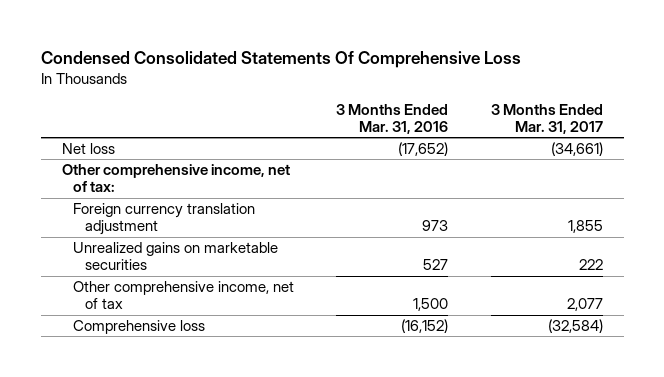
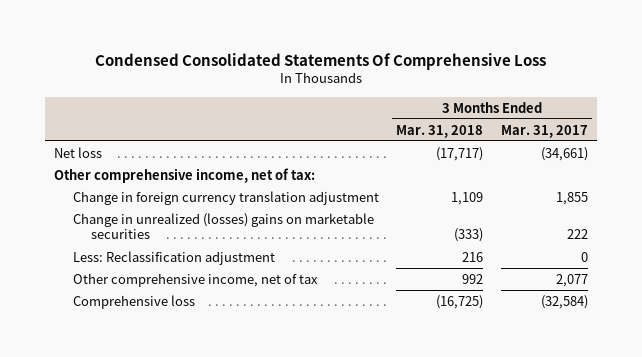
[336,103,449,134] 3 Months Ended Mar. 31, 2016 -> none
none -> [396,124,484,138] Mar. 31, 2018
[73,203,256,236] Foreign currency translation adjustment -> [72,190,379,205] Change in foreign currency translation adjustment
[73,242,279,271] Unrealized gains on marketable securities -> [72,212,374,240] Change in unrealized (losses) gains on marketable securities
none -> [72,250,275,265] Less: Reclassification adjustment

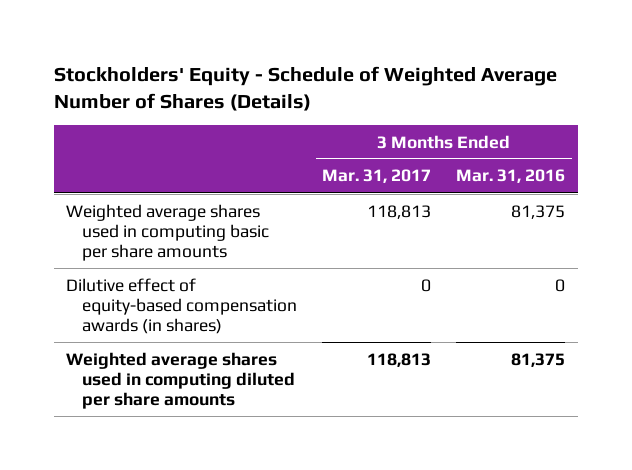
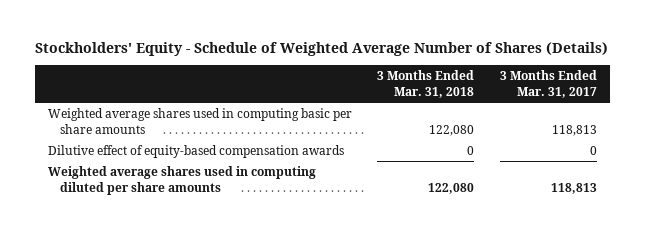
[456,169,566,184] Mar. 31, 2016 -> none
none -> [377,70,475,98] 3 Months Ended Mar. 31, 2018
[66,277,298,335] Dilutive effect of equity-based compensation awards (in shares) -> [47,145,344,159] Dilutive effect of equity-based compensation awards

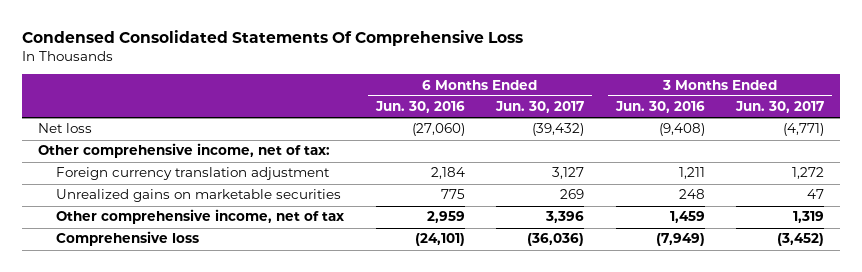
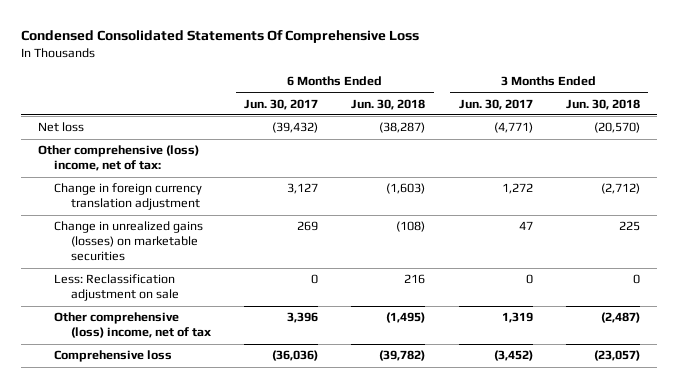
[374,101,465,114] Jun. 30, 2016 -> none
[614,101,705,114] Jun. 30, 2016 -> none
none -> [351,98,426,110] Jun. 30, 2018
none -> [566,98,641,110] Jun. 30, 2018
[37,143,330,159] Other comprehensive income, net of tax: -> [37,145,199,172] Other comprehensive (loss) income, net of tax:
[56,167,331,181] Foreign currency translation adjustment -> [54,183,203,211] Change in foreign currency translation adjustment
[56,189,342,203] Unrealized gains on marketable securities -> [54,221,204,262] Change in unrealized gains (losses) on marketable securities
none -> [54,274,179,302] Less: Reclassification adjustment on sale
[56,209,345,225] Other comprehensive income, net of tax -> [54,312,211,339] Other comprehensive (loss) income, net of tax

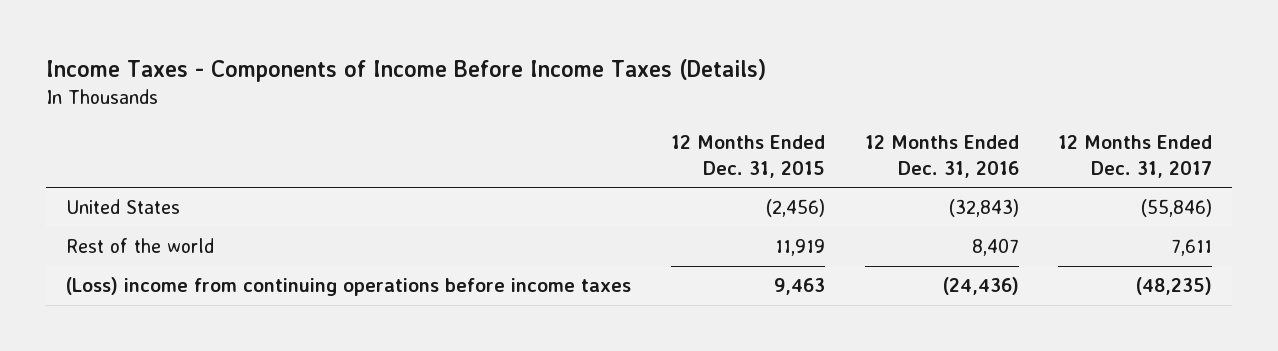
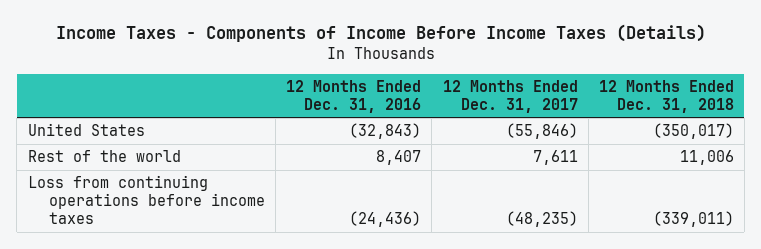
[670,135,825,178] 12 Months Ended Dec. 31, 2015 -> none
none -> [598,79,734,113] 12 Months Ended Dec. 31, 2018
[65,277,631,297] (Loss) income from continuing operations before income taxes -> [27,175,266,225] Loss from continuing operations before income taxes

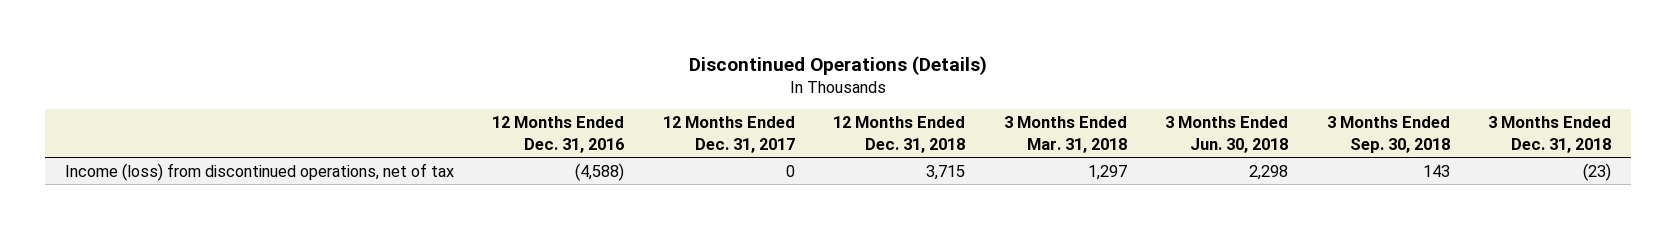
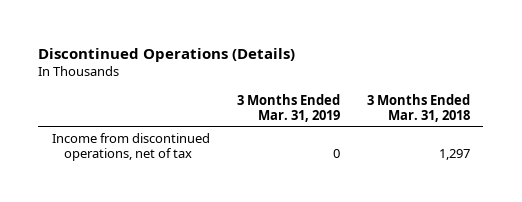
[492,116,625,153] 12 Months Ended Dec. 31, 2016 -> none
[662,116,795,153] 12 Months Ended Dec. 31, 2017 -> none
[833,116,966,153] 12 Months Ended Dec. 31, 2018 -> none
[1165,116,1289,153] 3 Months Ended Jun. 30, 2018 -> none
[1326,116,1450,153] 3 Months Ended Sep. 30, 2018 -> none
[1488,116,1612,153] 3 Months Ended Dec. 31, 2018 -> none
none -> [236,93,340,123] 3 Months Ended Mar. 31, 2019
[64,163,454,182] Income (loss) from discontinued operations, net of tax -> [51,132,210,162] Income from discontinued operations, net of tax

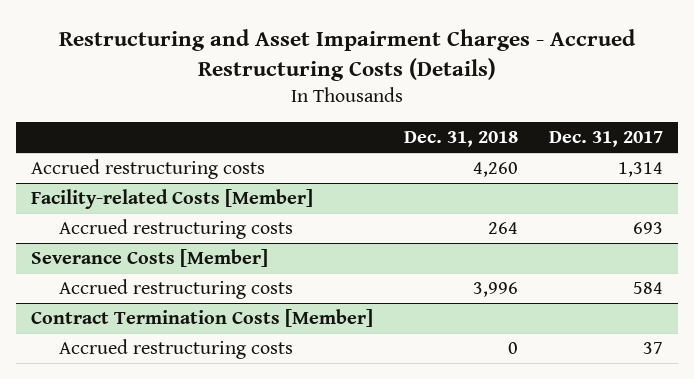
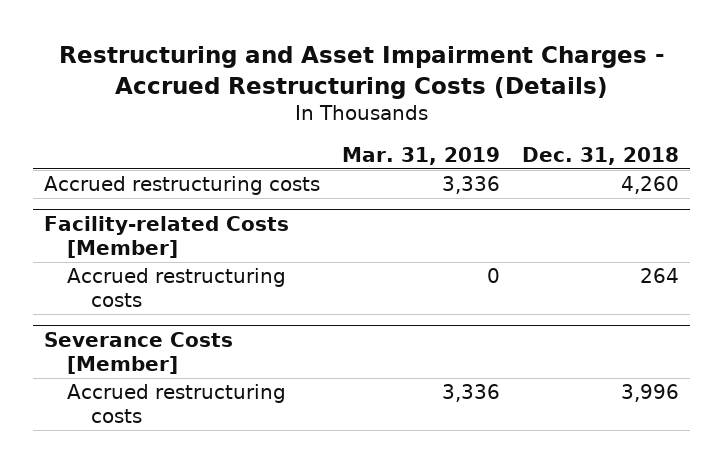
[548,131,663,148] Dec. 31, 2017 -> none
none -> [342,146,501,165] Mar. 31, 2019
[31,309,374,328] Contract Termination Costs [Member] -> none
[59,339,294,360] Accrued restructuring costs -> none

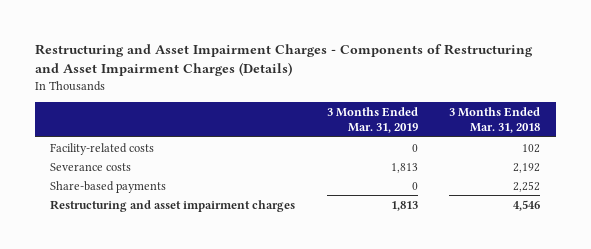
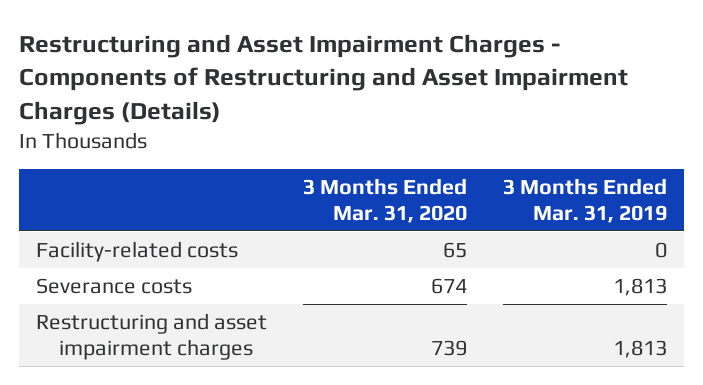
[449,106,541,134] 3 Months Ended Mar. 31, 2018 -> none
none -> [303,177,468,223] 3 Months Ended Mar. 31, 2020
[50,180,167,193] Share-based payments -> none

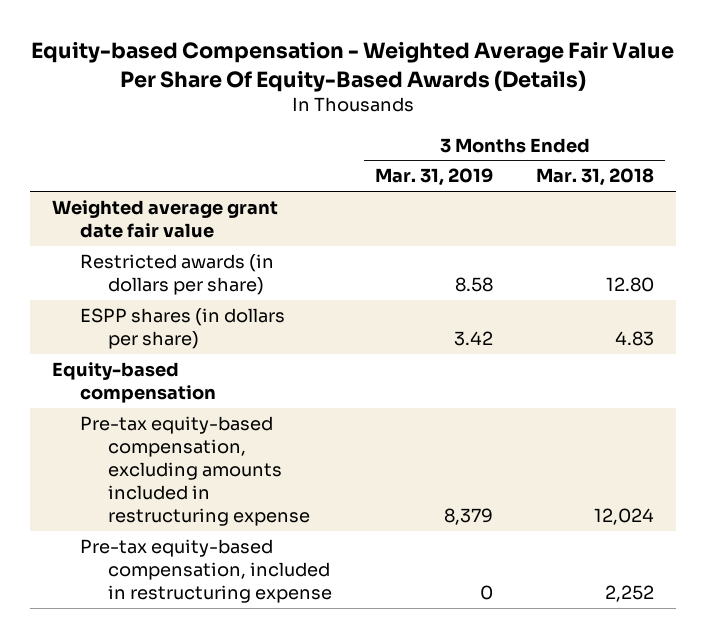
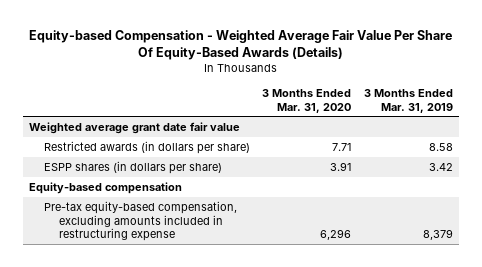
[536,168,655,187] Mar. 31, 2018 -> none
none -> [262,88,352,113] 3 Months Ended Mar. 31, 2020
[79,539,333,604] Pre-tax equity-based compensation, included in restructuring expense -> none

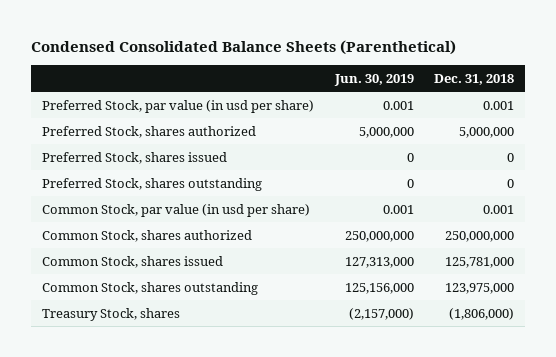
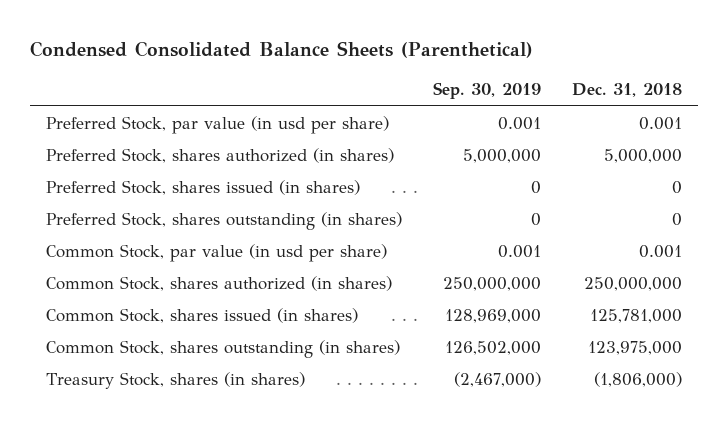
[333,73,414,86] Jun. 30, 2019 -> none
none -> [433,82,542,100] Sep. 30, 2019
[41,125,256,138] Preferred Stock, shares authorized -> [45,147,394,163] Preferred Stock, shares authorized (in shares)
[41,151,227,164] Preferred Stock, shares issued -> [45,179,360,195] Preferred Stock, shares issued (in shares)
[41,177,262,191] Preferred Stock, shares outstanding -> [45,211,402,230] Preferred Stock, shares outstanding (in shares)
[41,229,252,242] Common Stock, shares authorized -> [45,275,392,291] Common Stock, shares authorized (in shares)
[41,255,223,268] Common Stock, shares issued -> [45,307,358,323] Common Stock, shares issued (in shares)
[41,281,258,295] Common Stock, shares outstanding -> [45,339,400,358] Common Stock, shares outstanding (in shares)
[41,307,180,321] Treasury Stock, shares -> [45,371,305,389] Treasury Stock, shares (in shares)

